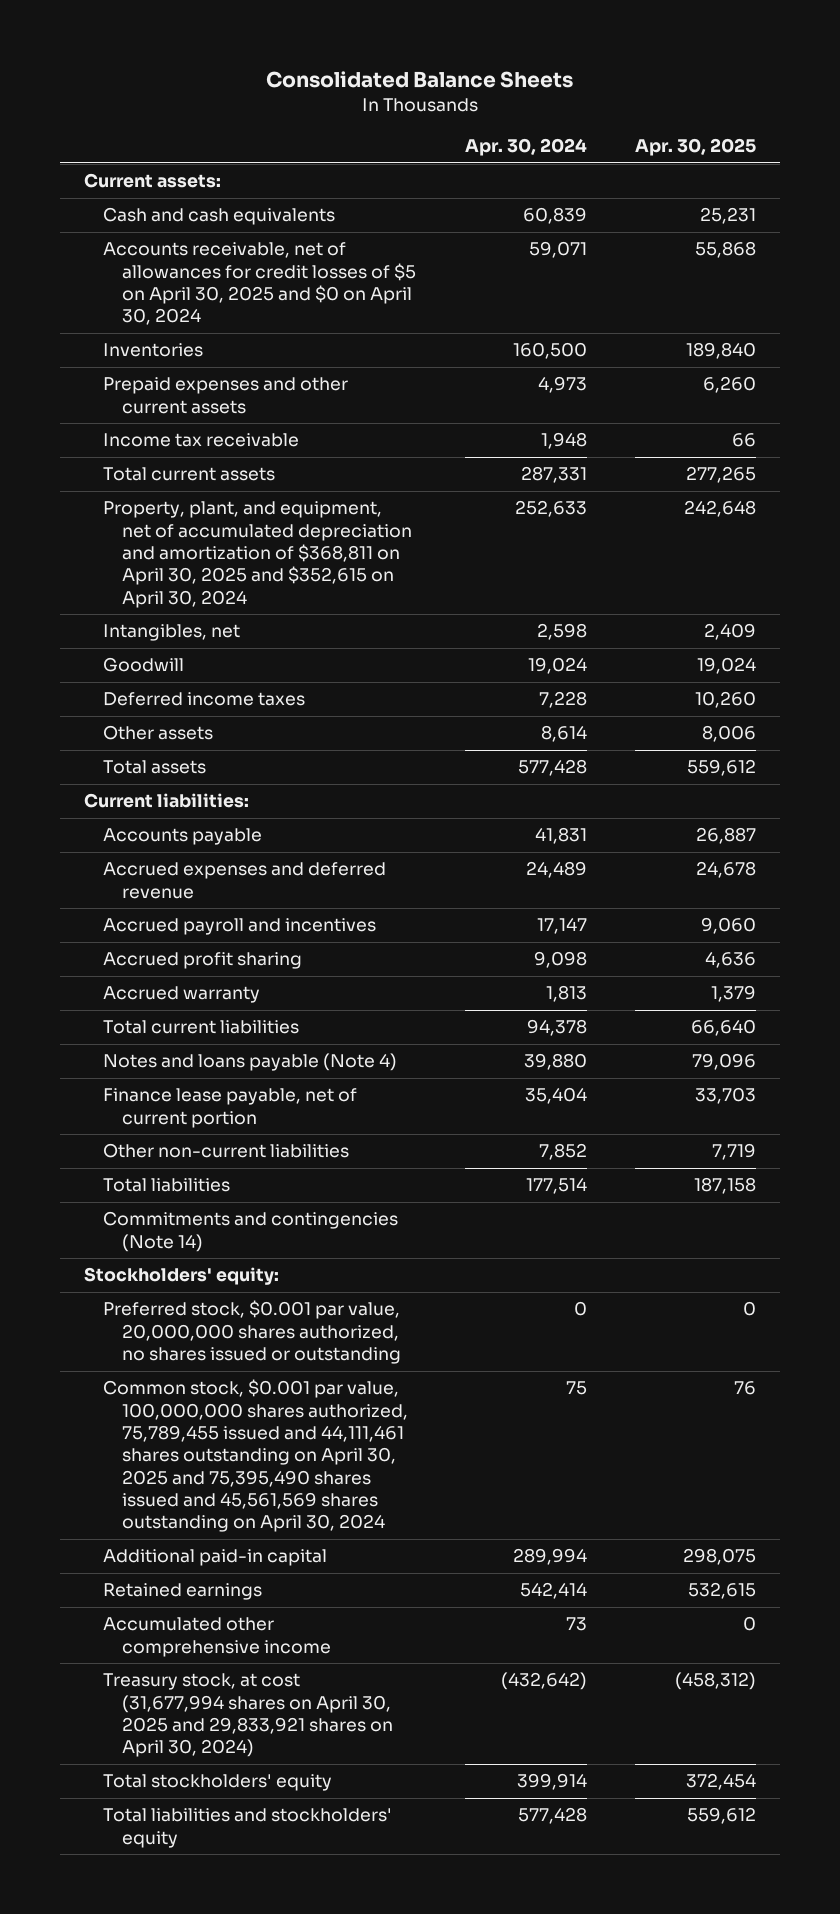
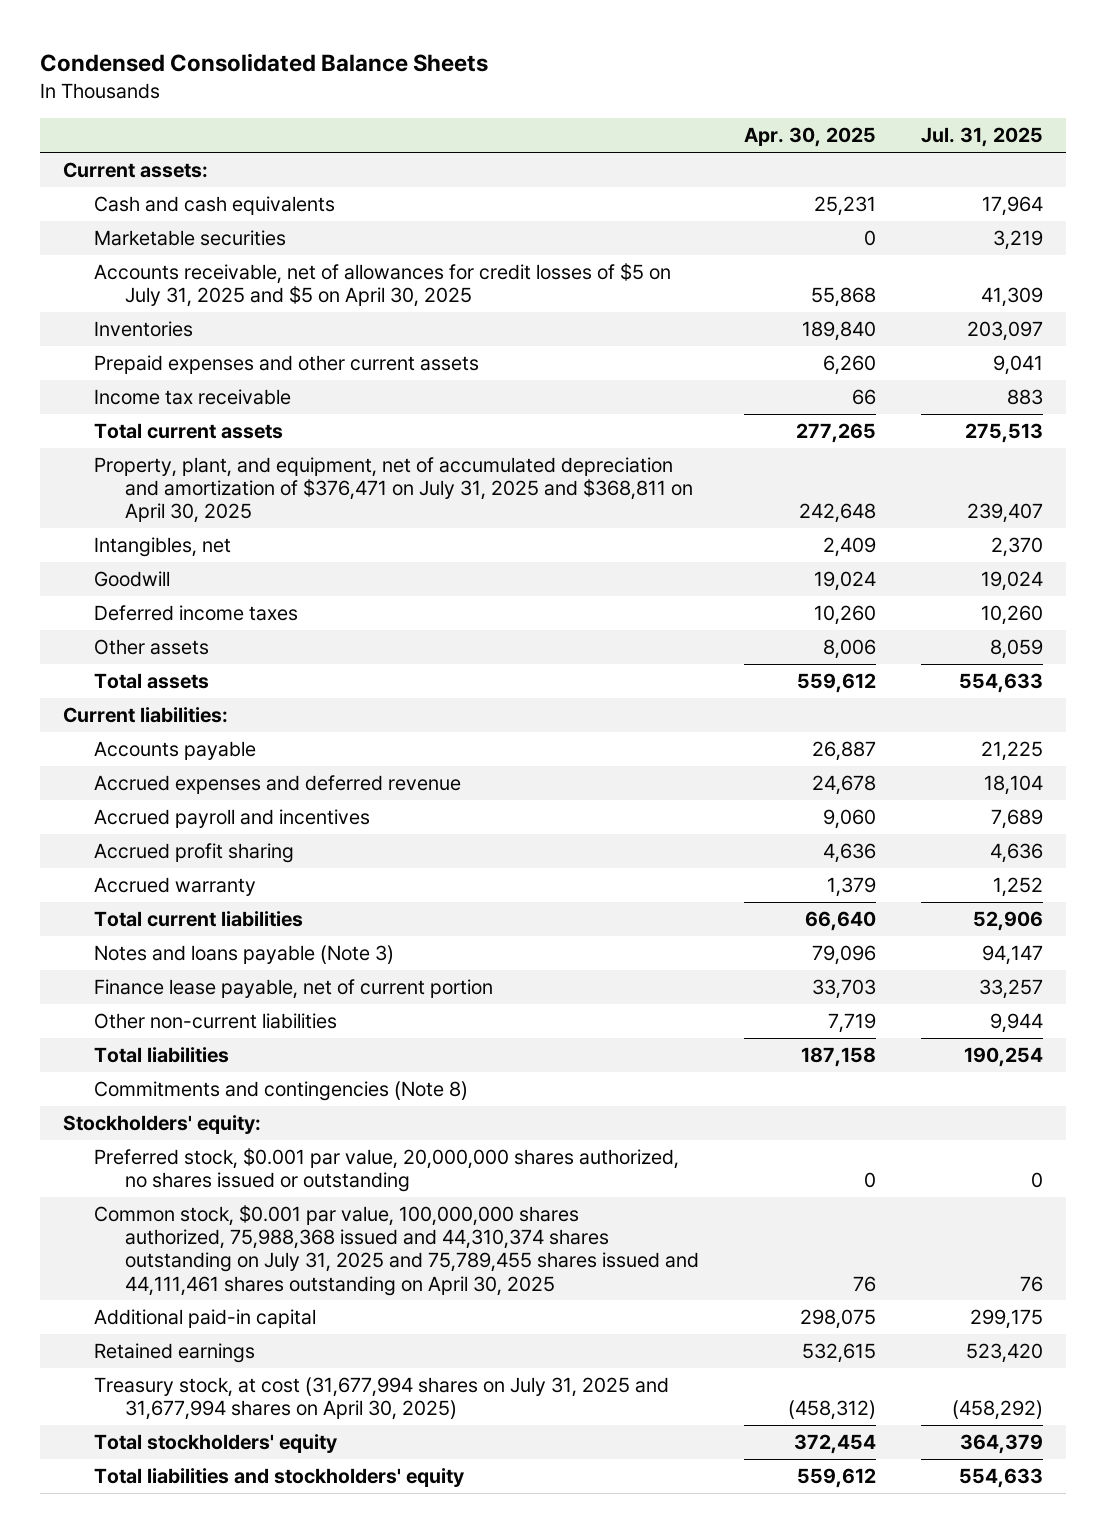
[265,71,573,89] Consolidated Balance Sheets -> [39,53,488,73] Condensed Consolidated Balance Sheets
[464,138,587,157] Apr. 30, 2024 -> none
none -> [921,127,1044,148] Jul. 31, 2025
none -> [93,230,286,247] Marketable securities
[103,242,417,326] Accounts receivable, net of allowances for credit losses of $5 on April 30, 2025 and $0 on April 30, 2024 -> [93,263,671,308] Accounts receivable, net of allowances for credit losses of $5 on July 31, 2025 and $5 on April 30, 2025
[103,501,413,608] Property, plant, and equipment, net of accumulated depreciation and amortization of $368,811 on April 30, 2025 and $352,615 on April 30, 2024 -> [93,457,693,524] Property, plant, and equipment, net of accumulated depreciation and amortization of $376,471 on July 31, 2025 and $368,811 on April 30, 2025
[103,1053,398,1072] Notes and loans payable (Note 4) -> [93,945,394,965] Notes and loans payable (Note 3)
[103,1211,399,1252] Commitments and contingencies (Note 14) -> [93,1081,468,1102] Commitments and contingencies (Note 8)
[103,1379,409,1533] Common stock, $0.001 par value, 100,000,000 shares authorized, 75,789,455 issued and 44,111,461 shares outstanding on April 30, 2025 and 75,395,490 shares issued and 45,561,569 shares outstanding on April 30, 2024 -> [93,1205,699,1296] Common stock, $0.001 par value, 100,000,000 shares authorized, 75,988,368 issued and 44,310,374 shares outstanding on July 31, 2025 and 75,789,455 shares issued and 44,111,461 shares outstanding on April 30, 2025
[103,1617,332,1657] Accumulated other comprehensive income -> none
[103,1673,394,1758] Treasury stock, at cost (31,677,994 shares on April 30, 2025 and 29,833,921 shares on April 30, 2024) -> [93,1377,669,1421] Treasury stock, at cost (31,677,994 shares on July 31, 2025 and 31,677,994 shares on April 30, 2025)

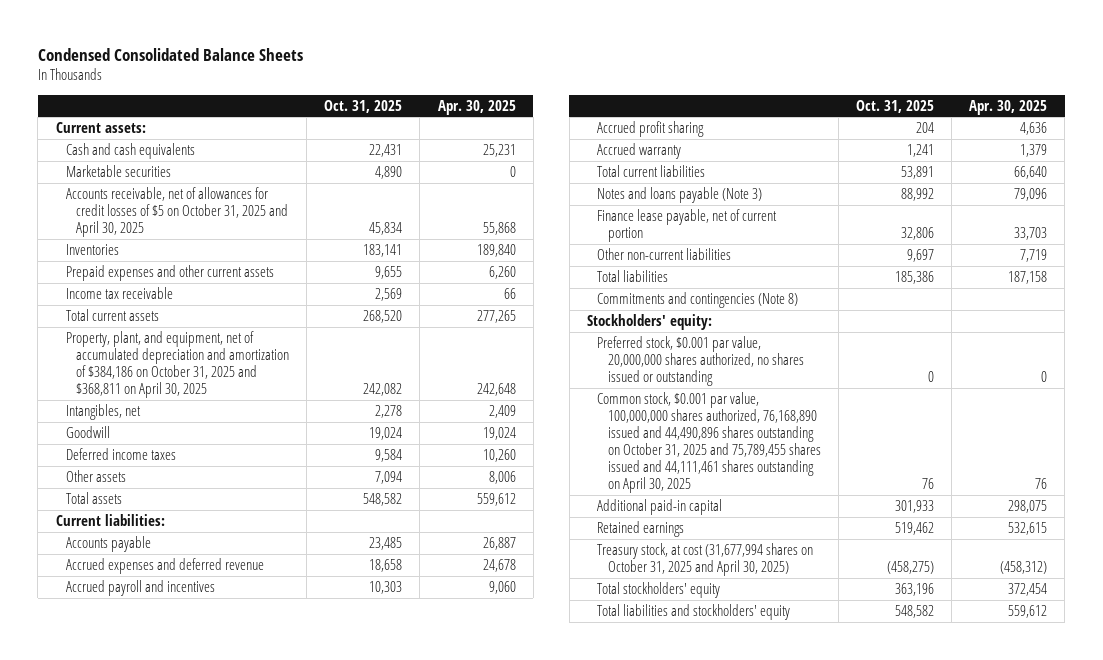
[921,127,1044,148] Jul. 31, 2025 -> none
none -> [324,99,403,113] Oct. 31, 2025
[93,263,671,308] Accounts receivable, net of allowances for credit losses of $5 on July 31, 2025 and $5 on April 30, 2025 -> [65,186,289,238] Accounts receivable, net of allowances for credit losses of $5 on October 31, 2025 and April 30, 2025
[93,457,693,524] Property, plant, and equipment, net of accumulated depreciation and amortization of $376,471 on July 31, 2025 and $368,811 on April 30, 2025 -> [65,330,290,399] Property, plant, and equipment, net of accumulated depreciation and amortization of $384,186 on October 31, 2025 and $368,811 on April 30, 2025
[93,1205,699,1296] Common stock, $0.001 par value, 100,000,000 shares authorized, 75,988,368 issued and 44,310,374 shares outstanding on July 31, 2025 and 75,789,455 shares issued and 44,111,461 shares outstanding on April 30, 2025 -> [597,391,821,494] Common stock, $0.001 par value, 100,000,000 shares authorized, 76,168,890 issued and 44,490,896 shares outstanding on October 31, 2025 and 75,789,455 shares issued and 44,111,461 shares outstanding on April 30, 2025
[93,1377,669,1421] Treasury stock, at cost (31,677,994 shares on July 31, 2025 and 31,677,994 shares on April 30, 2025) -> [597,542,814,577] Treasury stock, at cost (31,677,994 shares on October 31, 2025 and April 30, 2025)

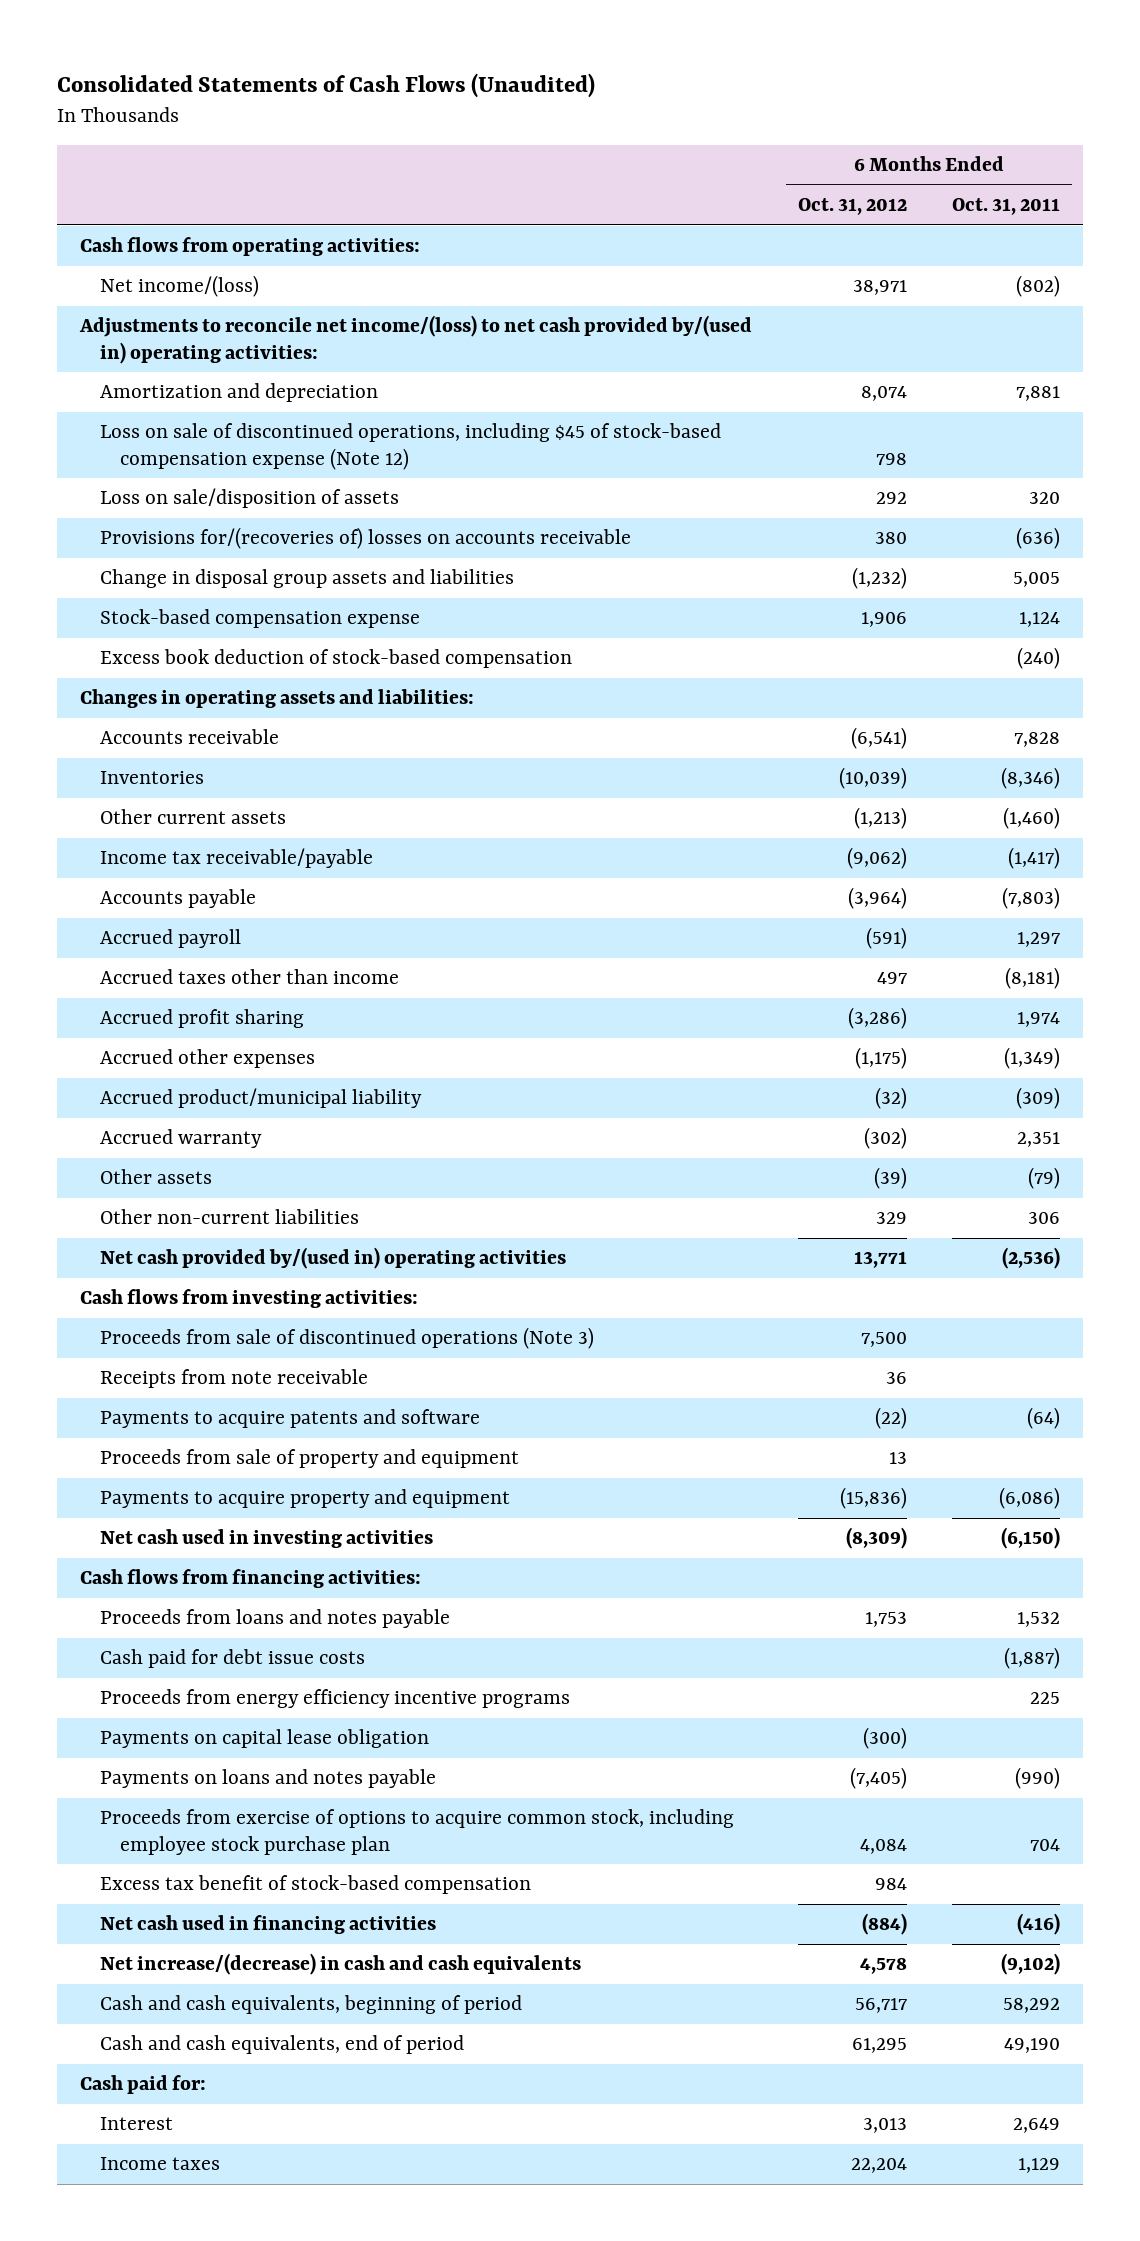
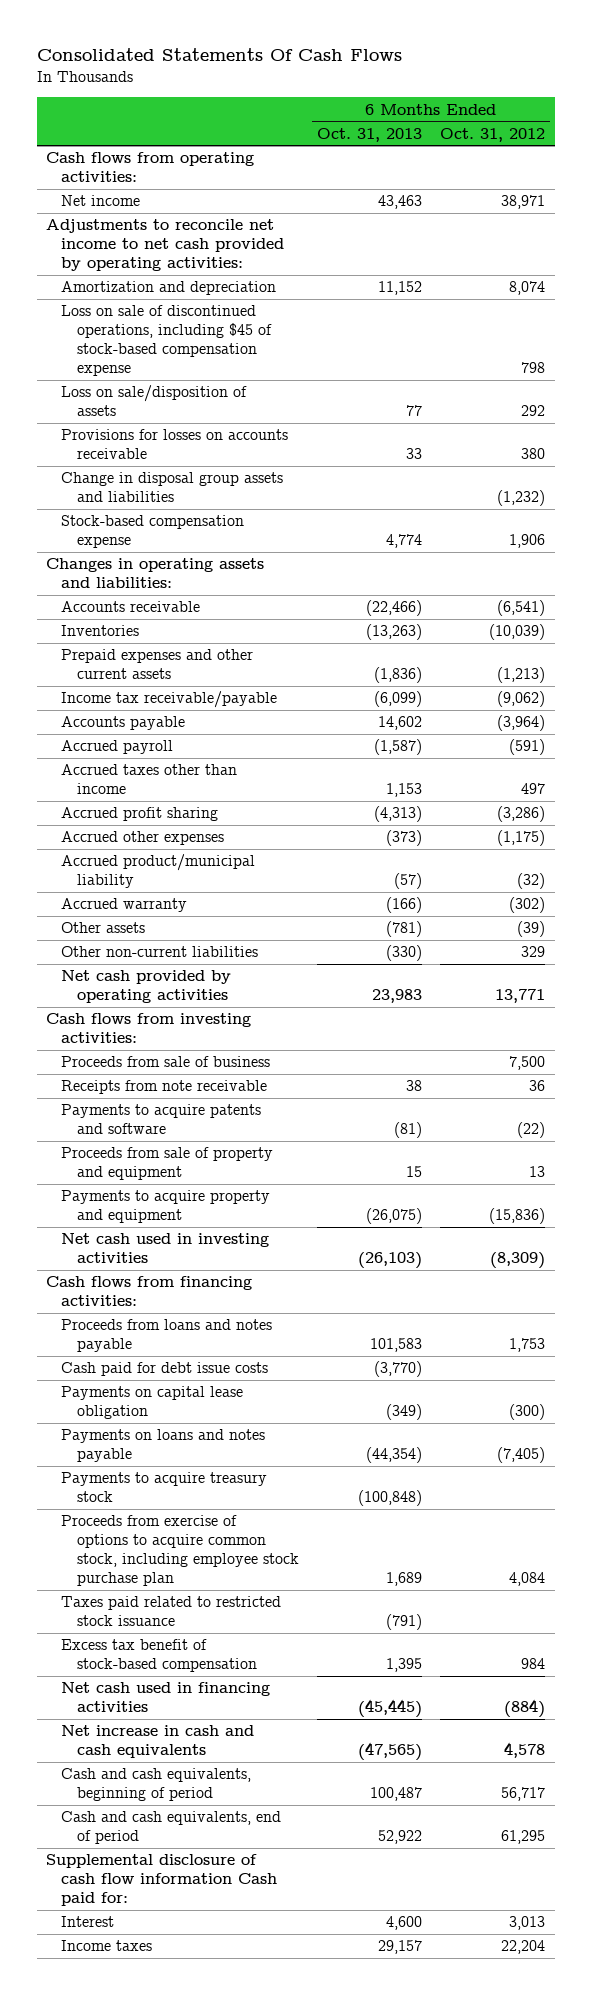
[57,73,596,99] Consolidated Statements of Cash Flows (Unaudited) -> [37,48,403,62] Consolidated Statements Of Cash Flows
[952,198,1061,216] Oct. 31, 2011 -> none
none -> [316,127,422,142] Oct. 31, 2013
[99,275,259,298] Net income/(loss) -> [61,195,141,207] Net income
[78,315,752,364] Adjustments to reconcile net income/(loss) to net cash provided by/(used in) operating activities: -> [46,219,285,272] Adjustments to reconcile net income to net cash provided by operating activities:
[99,423,721,470] Loss on sale of discontinued operations, including $45 of stock-based compensation expense (Note 12) -> [61,305,272,377] Loss on sale of discontinued operations, including $45 of stock-based compensation expense
[99,527,631,550] Provisions for/(recoveries of) losses on accounts receivable -> [61,429,289,460] Provisions for losses on accounts receivable
[99,649,572,669] Excess book deduction of stock-based compensation -> none
[99,809,286,825] Other current assets -> [61,649,254,680] Prepaid expenses and other current assets
[99,1247,566,1270] Net cash provided by/(used in) operating activities -> [61,970,232,1004] Net cash provided by operating activities
[99,1327,594,1350] Proceeds from sale of discontinued operations (Note 3) -> [61,1056,271,1068] Proceeds from sale of business
[99,1689,570,1709] Proceeds from energy efficiency incentive programs -> none
none -> [61,1472,268,1503] Payments to acquire treasury stock
none -> [61,1596,282,1627] Taxes paid related to restricted stock issuance
[99,1953,581,1976] Net increase/(decrease) in cash and cash equivalents -> [61,1725,255,1759] Net increase in cash and cash equivalents
[79,2075,206,2095] Cash paid for: -> [46,1854,278,1907] Supplemental disclosure of cash flow information Cash paid for:

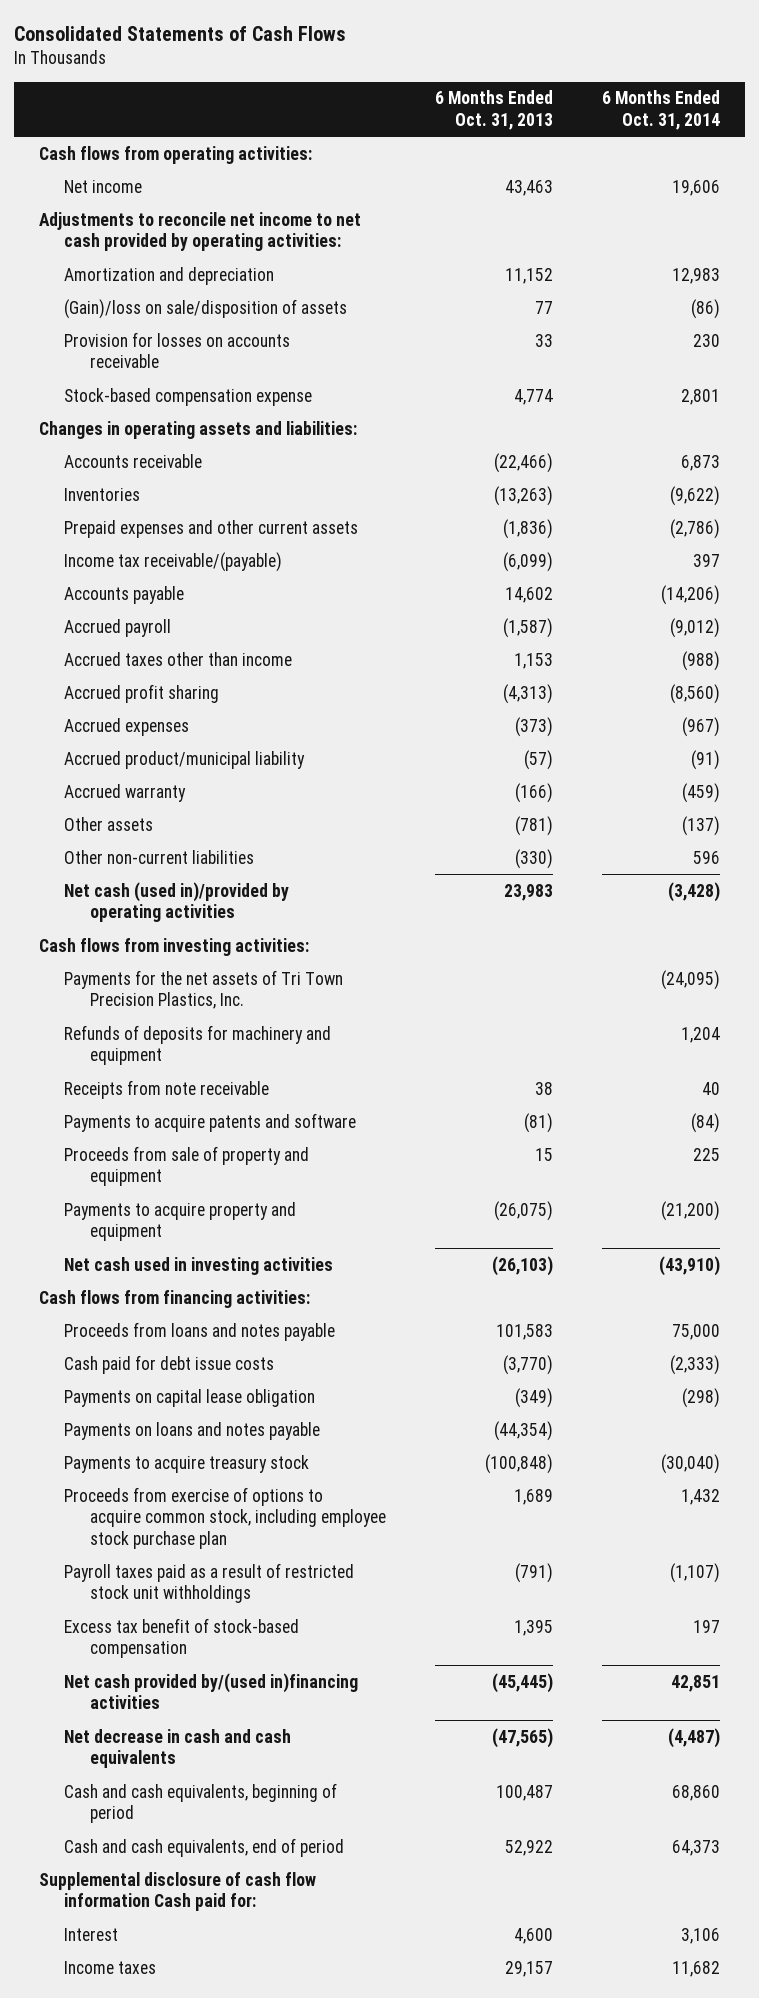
[37,48,403,62] Consolidated Statements Of Cash Flows -> [13,25,346,41] Consolidated Statements of Cash Flows
[440,127,546,142] Oct. 31, 2012 -> none
none -> [602,90,721,131] 6 Months Ended Oct. 31, 2014
[61,305,272,377] Loss on sale of discontinued operations, including $45 of stock-based compensation expense -> none
[61,472,284,503] Change in disposal group assets and liabilities -> none
[61,385,248,417] Loss on sale/disposition of assets -> [64,298,348,319] (Gain)/loss on sale/disposition of assets
[61,429,289,460] Provisions for losses on accounts receivable -> [64,331,291,369] Provision for losses on accounts receivable
[61,691,278,709] Income tax receivable/payable -> [64,551,283,572] Income tax receivable/(payable)
[61,831,225,846] Accrued other expenses -> [64,717,190,736] Accrued expenses
[61,970,232,1004] Net cash provided by operating activities -> [64,881,290,923] Net cash (used in)/provided by operating activities
[61,1056,271,1068] Proceeds from sale of business -> none
none -> [64,969,344,1010] Payments for the net assets of Tri Town Precision Plastics, Inc.
none -> [64,1024,332,1066] Refunds of deposits for machinery and equipment
[61,1596,282,1627] Taxes paid related to restricted stock issuance -> [64,1562,355,1604] Payroll taxes paid as a result of restricted stock unit withholdings
[61,1682,271,1713] Net cash used in financing activities -> [64,1672,359,1710] Net cash provided by/(used in)financing activities
[61,1725,255,1759] Net increase in cash and cash equivalents -> [64,1728,292,1769] Net decrease in cash and cash equivalents

